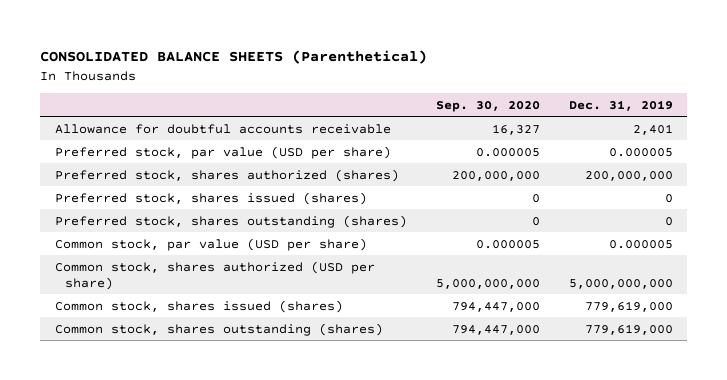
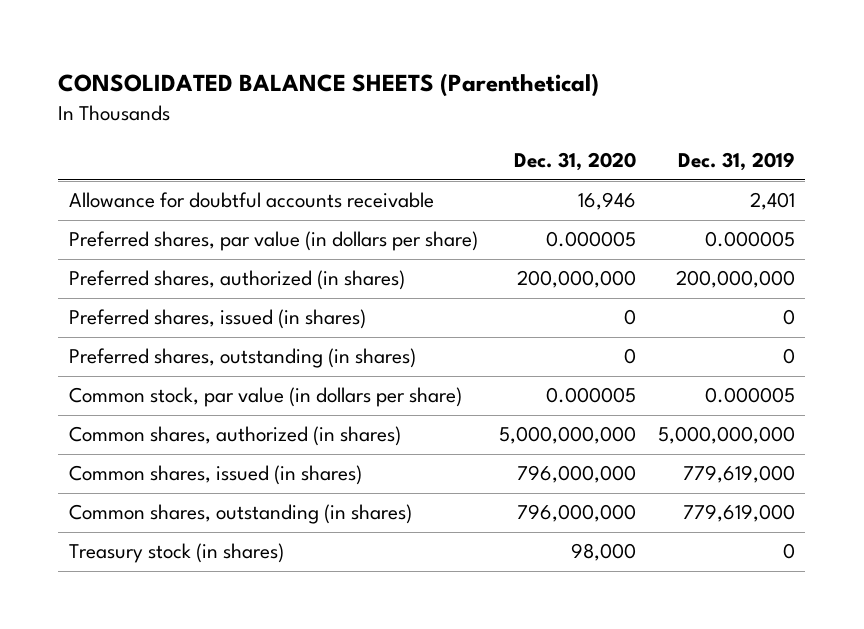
[435,100,540,112] Sep. 30, 2020 -> none
none -> [514,152,637,172] Dec. 31, 2020
[54,145,391,159] Preferred stock, par value (USD per share) -> [69,231,479,252] Preferred shares, par value (in dollars per share)
[54,168,399,182] Preferred stock, shares authorized (shares) -> [69,270,406,291] Preferred shares, authorized (in shares)
[54,191,367,205] Preferred stock, shares issued (shares) -> [69,309,367,330] Preferred shares, issued (in shares)
[54,214,407,228] Preferred stock, shares outstanding (shares) -> [69,348,417,369] Preferred shares, outstanding (in shares)
[54,237,367,251] Common stock, par value (USD per share) -> [69,387,463,408] Common stock, par value (in dollars per share)
[54,260,375,290] Common stock, shares authorized (USD per share) -> [69,426,402,447] Common shares, authorized (in shares)
[54,299,343,313] Common stock, shares issued (shares) -> [69,465,363,486] Common shares, issued (in shares)
[54,322,383,336] Common stock, shares outstanding (shares) -> [69,504,413,525] Common shares, outstanding (in shares)
none -> [69,543,285,564] Treasury stock (in shares)

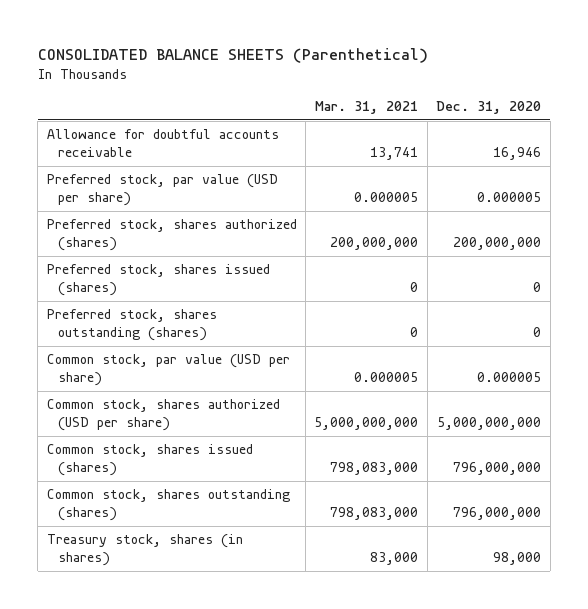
[677,152,795,172] Dec. 31, 2019 -> none
none -> [315,101,419,115] Mar. 31, 2021
[69,231,479,252] Preferred shares, par value (in dollars per share) -> [46,174,278,207] Preferred stock, par value (USD per share)
[69,270,406,291] Preferred shares, authorized (in shares) -> [46,219,297,252] Preferred stock, shares authorized (shares)
[69,309,367,330] Preferred shares, issued (in shares) -> [46,264,270,297] Preferred stock, shares issued (shares)
[69,348,417,369] Preferred shares, outstanding (in shares) -> [46,309,217,342] Preferred stock, shares outstanding (shares)
[69,387,463,408] Common stock, par value (in dollars per share) -> [46,354,290,387] Common stock, par value (USD per share)
[69,426,402,447] Common shares, authorized (in shares) -> [46,399,280,432] Common stock, shares authorized (USD per share)
[69,465,363,486] Common shares, issued (in shares) -> [46,444,253,477] Common stock, shares issued (shares)
[69,504,413,525] Common shares, outstanding (in shares) -> [46,489,290,522] Common stock, shares outstanding (shares)
[69,543,285,564] Treasury stock (in shares) -> [46,534,243,567] Treasury stock, shares (in shares)

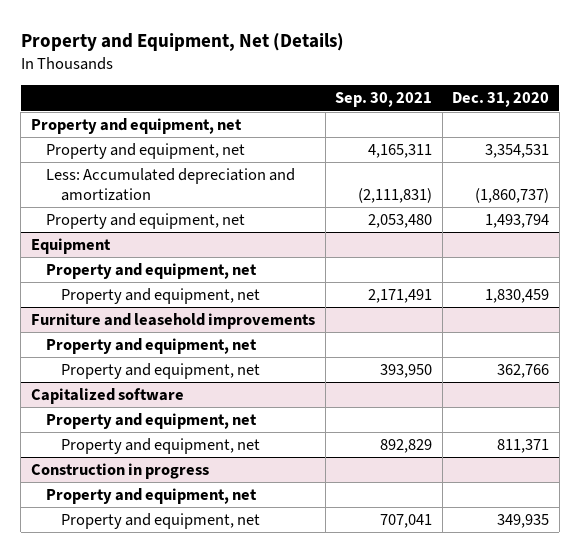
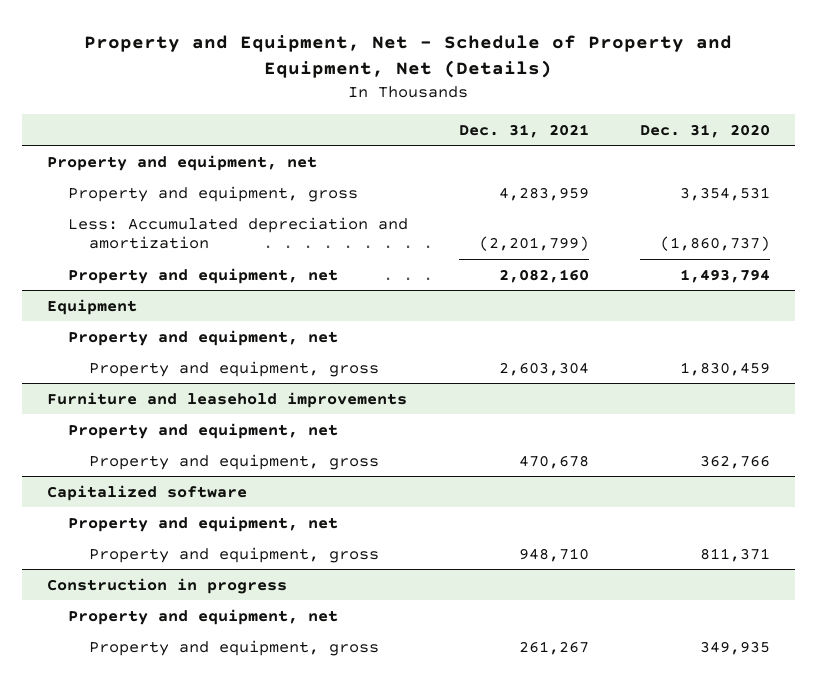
[20,32,344,51] Property and Equipment, Net (Details) -> [84,34,733,79] Property and Equipment, Net - Schedule of Property and Equipment, Net (Details)
[335,92,433,108] Sep. 30, 2021 -> none
none -> [458,123,589,138] Dec. 31, 2021
[45,143,245,160] Property and equipment, net -> [68,185,359,202] Property and equipment, gross
[60,288,260,305] Property and equipment, net -> [89,360,380,377] Property and equipment, gross
[60,363,260,380] Property and equipment, net -> [89,453,380,470] Property and equipment, gross
[60,438,260,455] Property and equipment, net -> [89,546,380,563] Property and equipment, gross
[60,513,260,530] Property and equipment, net -> [89,639,380,656] Property and equipment, gross

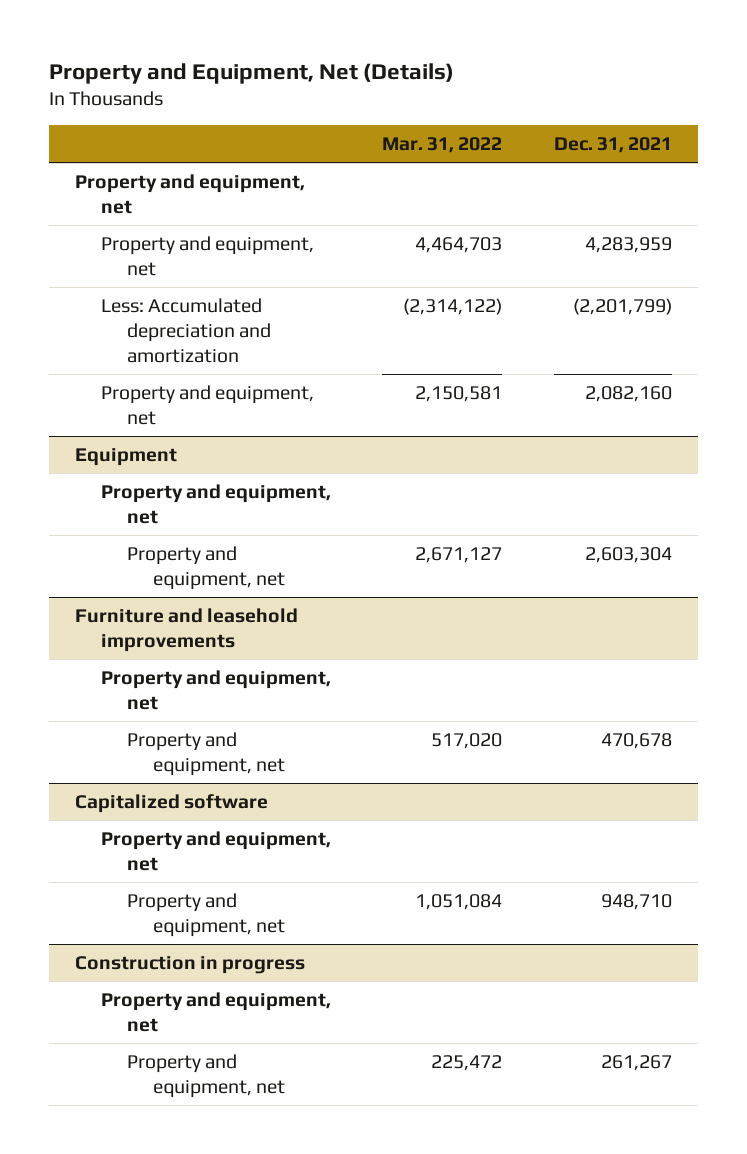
[84,34,733,79] Property and Equipment, Net - Schedule of Property and Equipment, Net (Details) -> [49,63,455,85] Property and Equipment, Net (Details)
[639,123,770,138] Dec. 31, 2020 -> none
none -> [382,136,503,153] Mar. 31, 2022
[68,185,359,202] Property and equipment, gross -> [100,235,314,276] Property and equipment, net
[89,360,380,377] Property and equipment, gross -> [126,545,286,590] Property and equipment, net
[89,453,380,470] Property and equipment, gross -> [126,731,286,776] Property and equipment, net
[89,546,380,563] Property and equipment, gross -> [126,892,286,937] Property and equipment, net
[89,639,380,656] Property and equipment, gross -> [126,1053,286,1098] Property and equipment, net

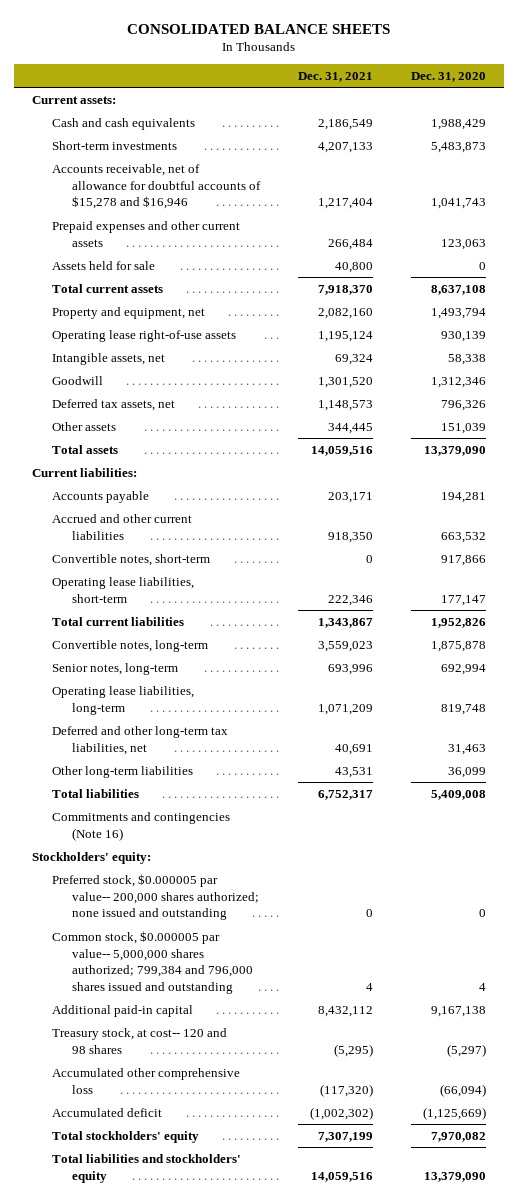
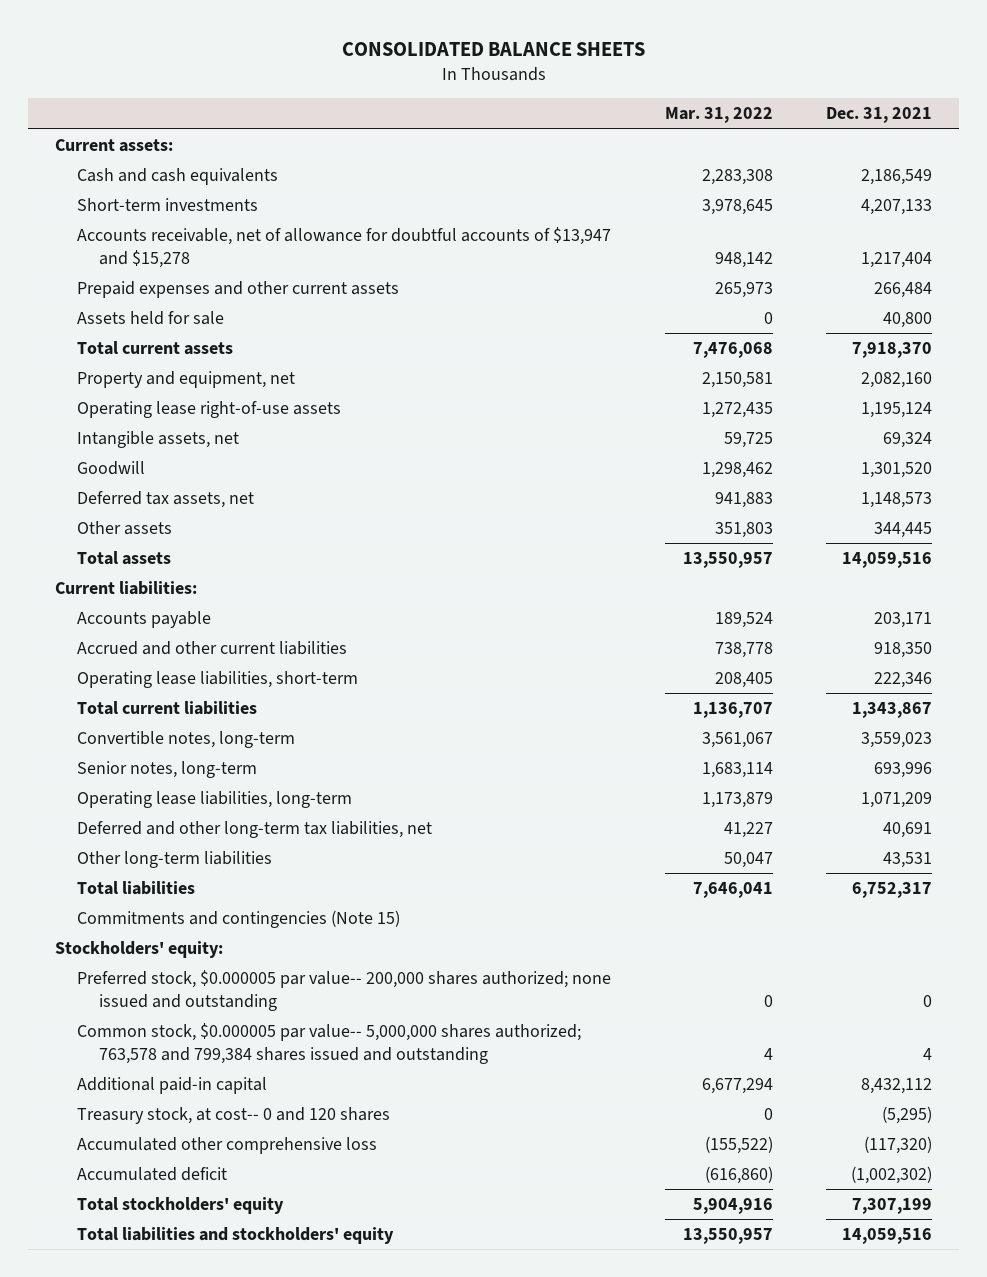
[410,72,486,83] Dec. 31, 2020 -> none
none -> [664,107,773,124] Mar. 31, 2022
[52,163,262,210] Accounts receivable, net of allowance for doubtful accounts of $15,278 and $16,946 -> [76,227,611,269] Accounts receivable, net of allowance for doubtful accounts of $13,947 and $15,278
[52,553,211,566] Convertible notes, short-term -> none
[52,811,231,841] Commitments and contingencies (Note 16) -> [76,910,400,929] Commitments and contingencies (Note 15)
[52,930,254,995] Common stock, $0.000005 par value-- 5,000,000 shares authorized; 799,384 and 796,000 shares issued and outstanding -> [76,1023,581,1065] Common stock, $0.000005 par value-- 5,000,000 shares authorized; 763,578 and 799,384 shares issued and outstanding
[52,1027,228,1054] Treasury stock, at cost-- 120 and 98 shares -> [76,1107,390,1125] Treasury stock, at cost-- 0 and 120 shares

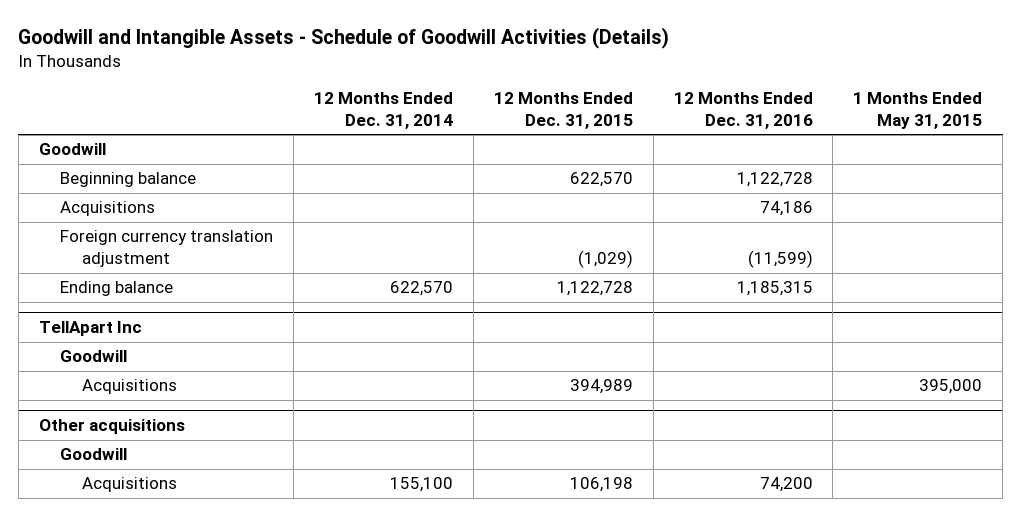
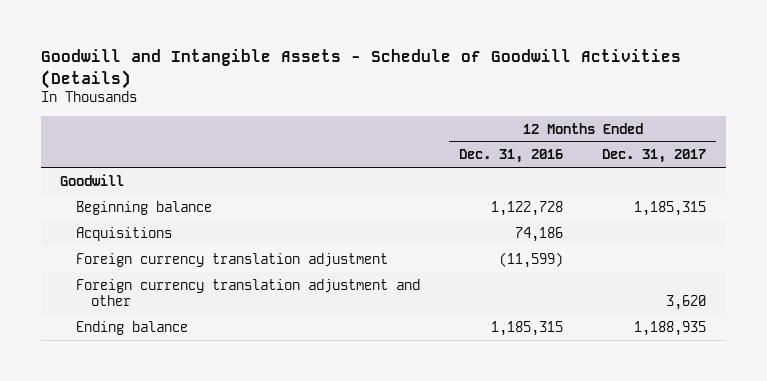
[314,92,454,129] 12 Months Ended Dec. 31, 2014 -> none
[493,92,633,129] 12 Months Ended Dec. 31, 2015 -> none
[853,92,983,129] 1 Months Ended May 31, 2015 -> none
none -> [602,149,707,164] Dec. 31, 2017
none -> [75,278,420,307] Foreign currency translation adjustment and other
[38,321,142,337] TellApart Inc -> none
[60,350,128,363] Goodwill -> none
[82,379,178,395] Acquisitions -> none
[38,419,185,435] Other acquisitions -> none
[60,448,128,461] Goodwill -> none
[82,477,178,493] Acquisitions -> none

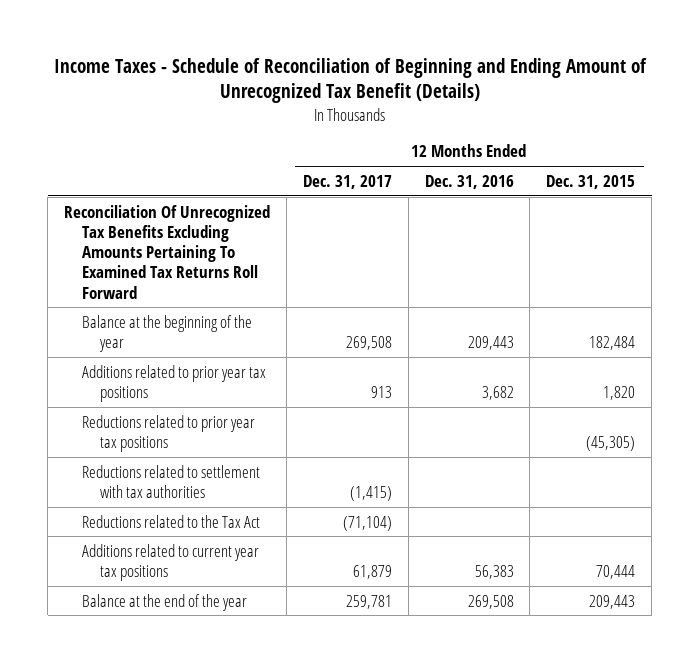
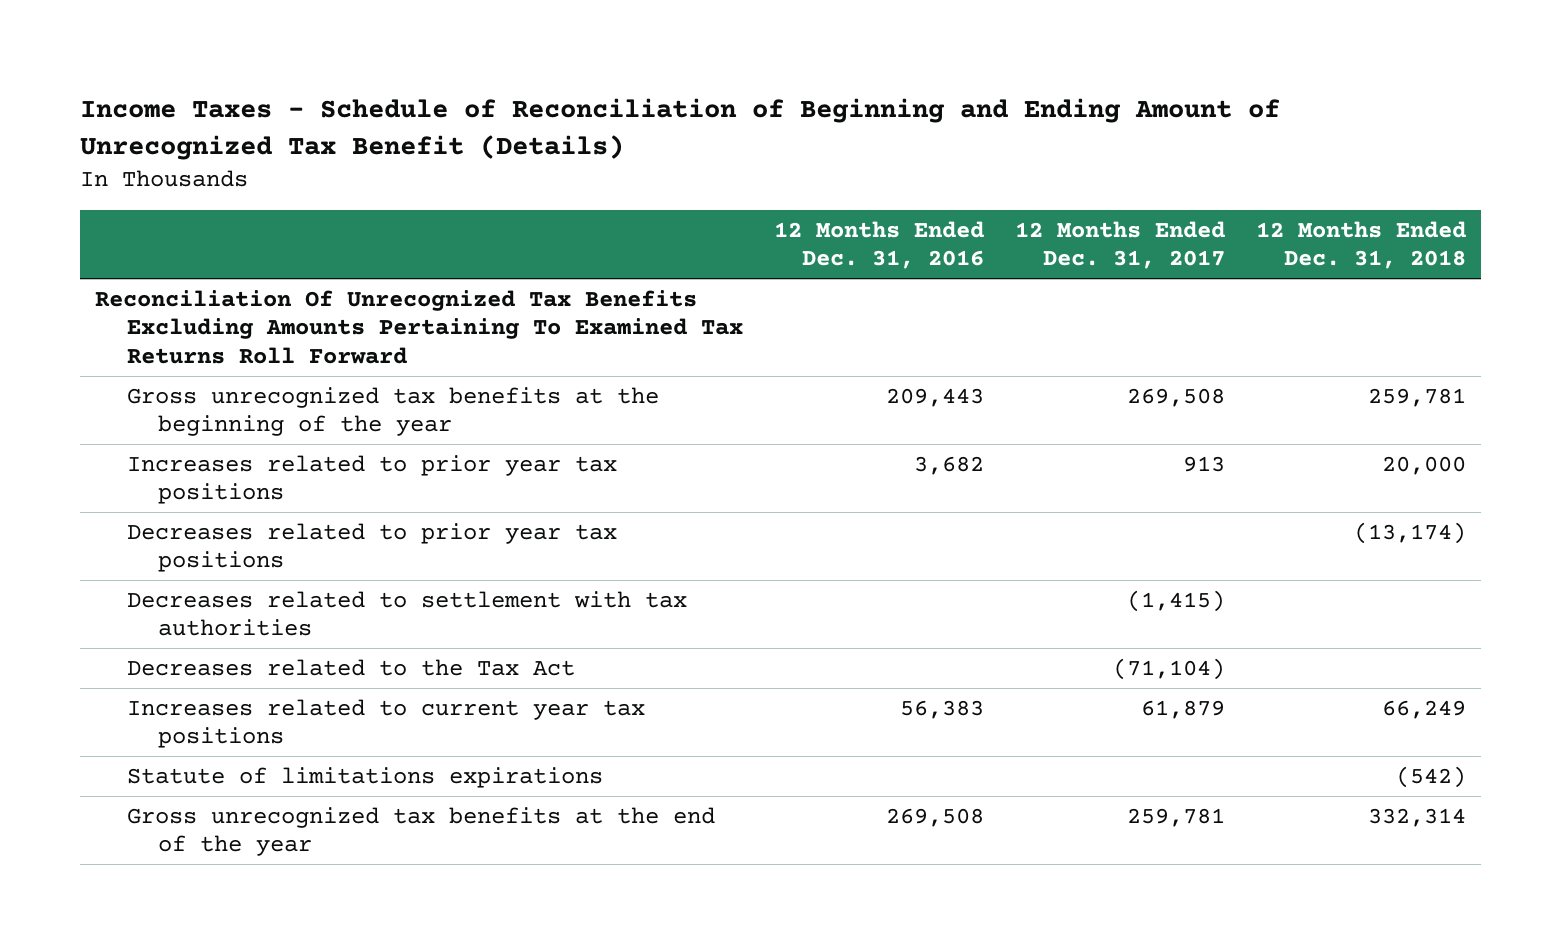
[546,174,636,189] Dec. 31, 2015 -> none
none -> [1255,220,1466,270] 12 Months Ended Dec. 31, 2018
[82,314,253,352] Balance at the beginning of the year -> [126,386,659,437] Gross unrecognized tax benefits at the beginning of the year
[82,364,267,402] Additions related to prior year tax positions -> [126,454,617,505] Increases related to prior year tax positions
[82,414,256,452] Reductions related to prior year tax positions -> [126,522,617,573] Decreases related to prior year tax positions
[82,464,261,498] Reductions related to settlement with tax authorities -> [126,590,687,637] Decreases related to settlement with tax authorities
[82,514,261,528] Reductions related to the Tax Act -> [126,658,575,676] Decreases related to the Tax Act
[82,543,260,581] Additions related to current year tax positions -> [126,698,645,749] Increases related to current year tax positions
none -> [126,766,603,788] Statute of limitations expirations
[82,593,248,611] Balance at the end of the year -> [126,806,715,857] Gross unrecognized tax benefits at the end of the year

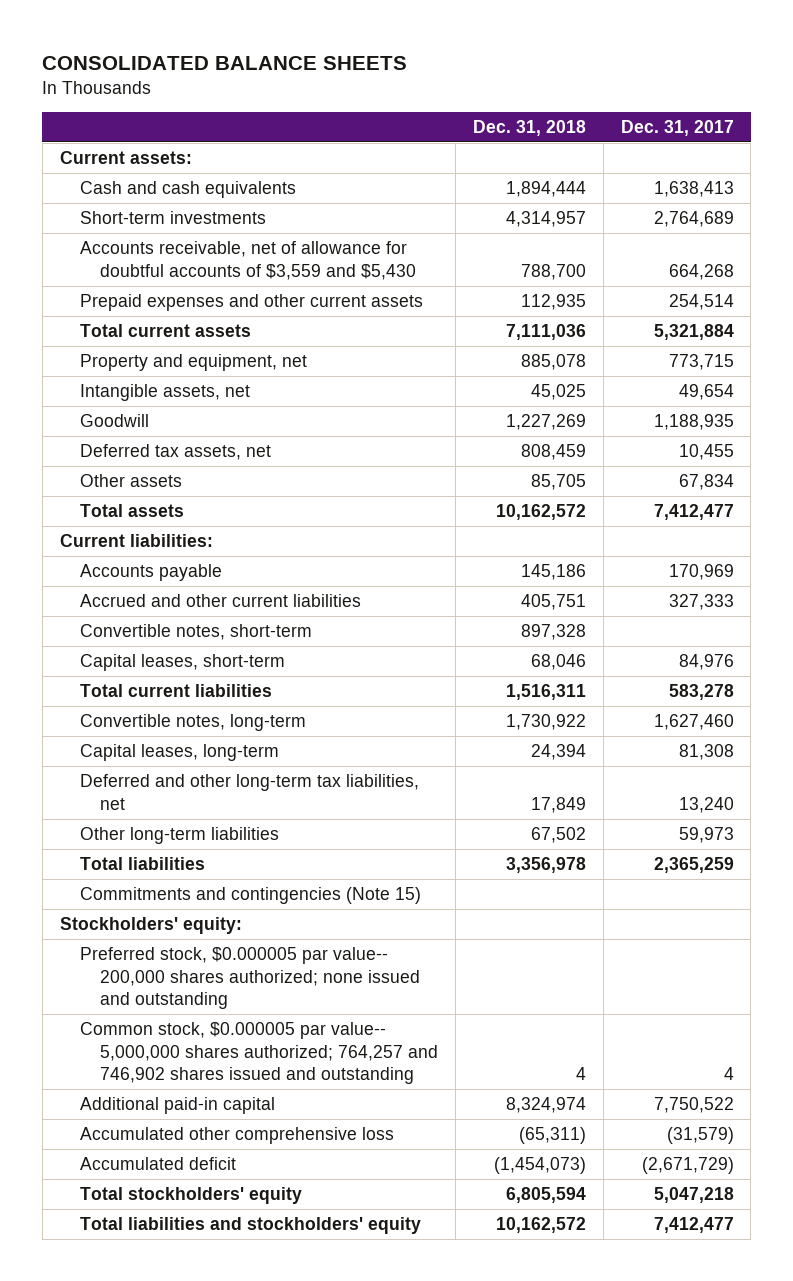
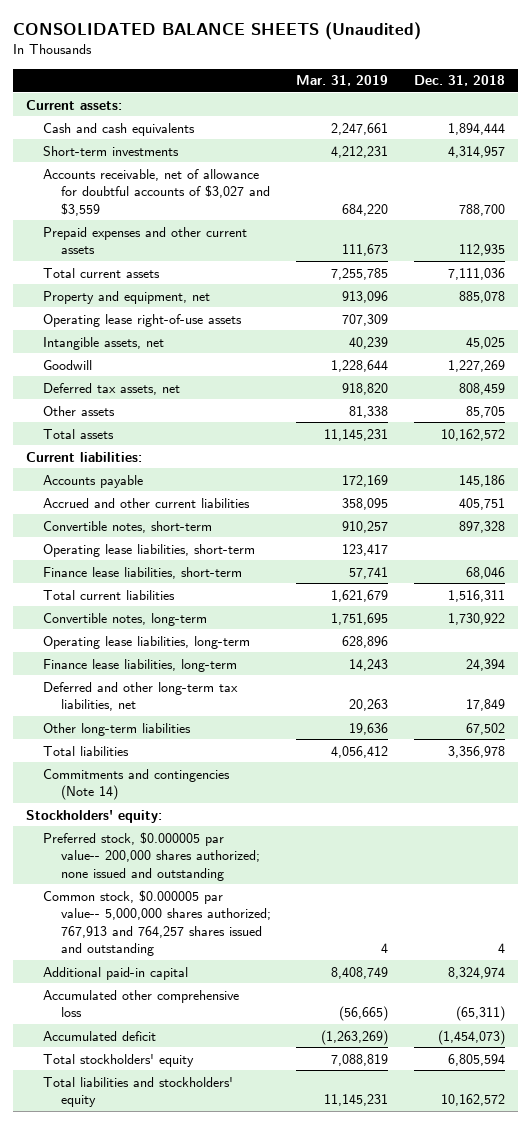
[42,55,408,70] CONSOLIDATED BALANCE SHEETS -> [13,22,422,41] CONSOLIDATED BALANCE SHEETS (Unaudited)
[620,119,734,136] Dec. 31, 2017 -> none
none -> [296,75,389,87] Mar. 31, 2019
[79,241,417,280] Accounts receivable, net of allowance for doubtful accounts of $3,559 and $5,430 -> [43,168,270,216] Accounts receivable, net of allowance for doubtful accounts of $3,027 and $3,559
none -> [43,313,243,327] Operating lease right-of-use assets
none -> [43,543,256,557] Operating lease liabilities, short-term
[79,654,285,672] Capital leases, short-term -> [43,566,243,579] Finance lease liabilities, short-term
none -> [43,635,251,649] Operating lease liabilities, long-term
[79,744,279,762] Capital leases, long-term -> [43,658,238,672] Finance lease liabilities, long-term
[79,887,421,905] Commitments and contingencies (Note 15) -> [43,768,231,801] Commitments and contingencies (Note 14)
[79,1022,439,1085] Common stock, $0.000005 par value-- 5,000,000 shares authorized; 764,257 and 746,902 shares issued and outstanding -> [43,889,271,957] Common stock, $0.000005 par value-- 5,000,000 shares authorized; 767,913 and 764,257 shares issued and outstanding

